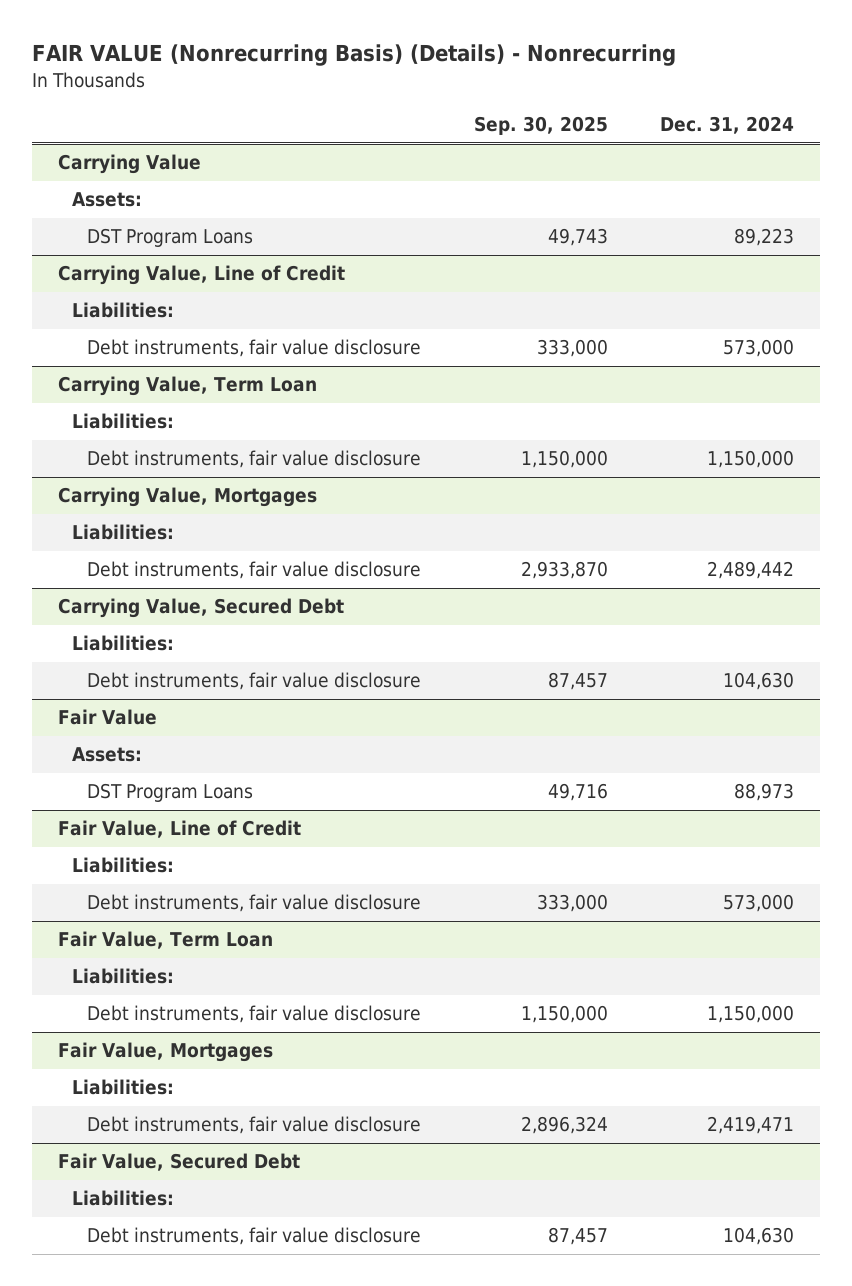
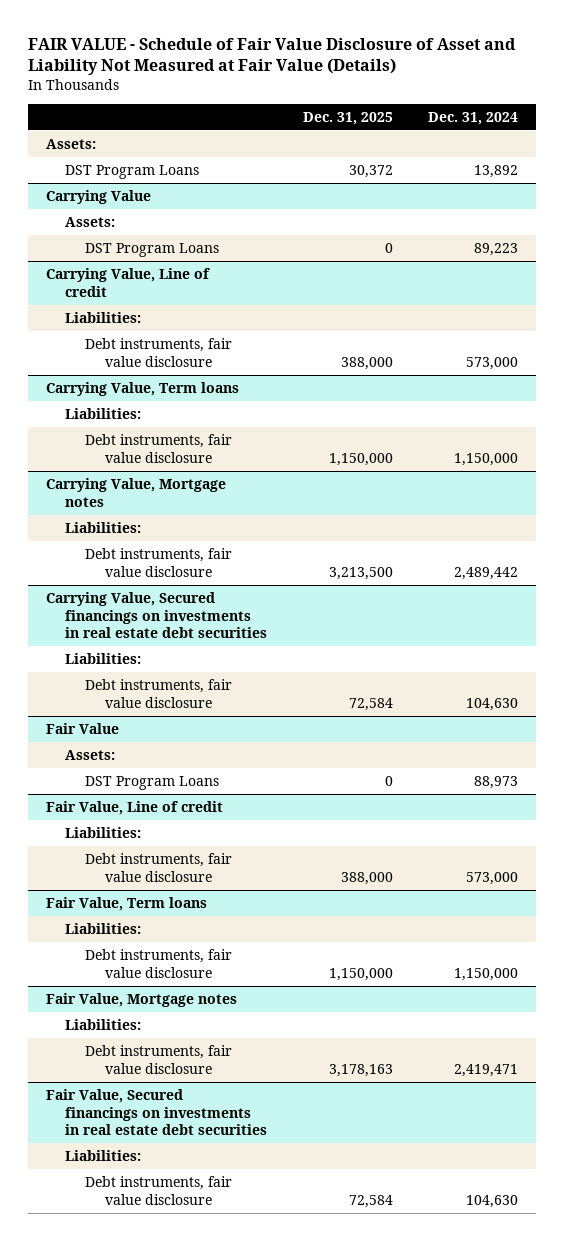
[31,44,676,67] FAIR VALUE (Nonrecurring Basis) (Details) - Nonrecurring -> [27,37,516,76] FAIR VALUE - Schedule of Fair Value Disclosure of Asset and Liability Not Measured at Fair Value (Details)
[473,116,608,136] Sep. 30, 2025 -> none
none -> [302,111,393,125] Dec. 31, 2025
none -> [45,138,96,149] Assets:
none -> [65,164,200,179] DST Program Loans
[57,265,345,286] Carrying Value, Line of Credit -> [45,267,210,297] Carrying Value, Line of credit
[57,376,317,397] Carrying Value, Term Loan -> [45,381,239,396] Carrying Value, Term loans
[57,487,317,508] Carrying Value, Mortgages -> none
none -> [45,477,226,507] Carrying Value, Mortgage notes
[57,598,344,619] Carrying Value, Secured Debt -> none
none -> [45,591,268,639] Carrying Value, Secured financings on investments in real estate debt securities
[57,820,301,839] Fair Value, Line of Credit -> [45,800,223,815] Fair Value, Line of credit
[57,931,273,950] Fair Value, Term Loan -> [45,896,207,911] Fair Value, Term loans
[57,1042,273,1063] Fair Value, Mortgages -> none
none -> [45,992,237,1007] Fair Value, Mortgage notes
[57,1153,300,1172] Fair Value, Secured Debt -> none
none -> [45,1088,268,1136] Fair Value, Secured financings on investments in real estate debt securities

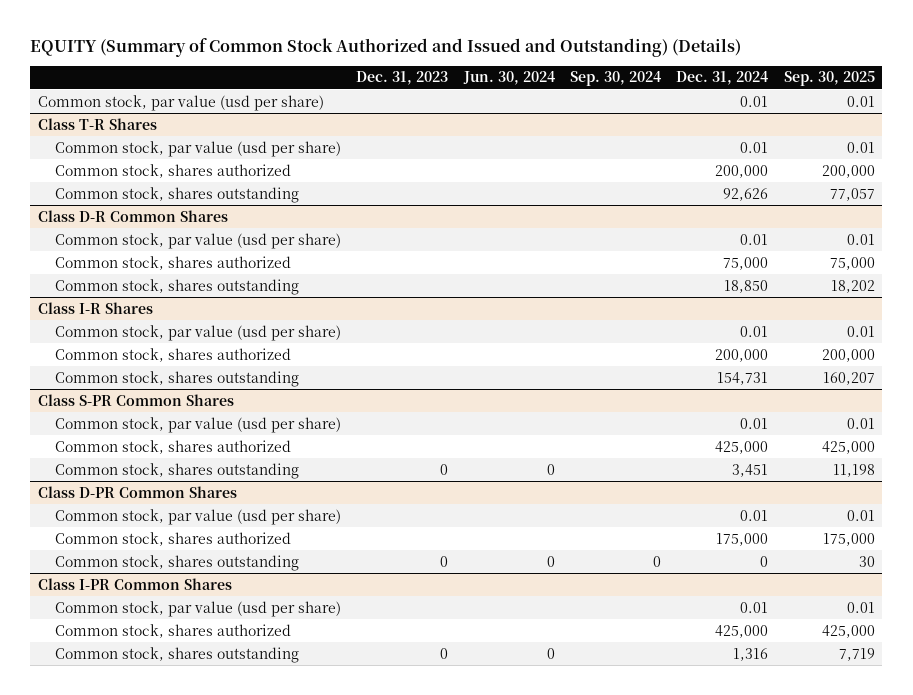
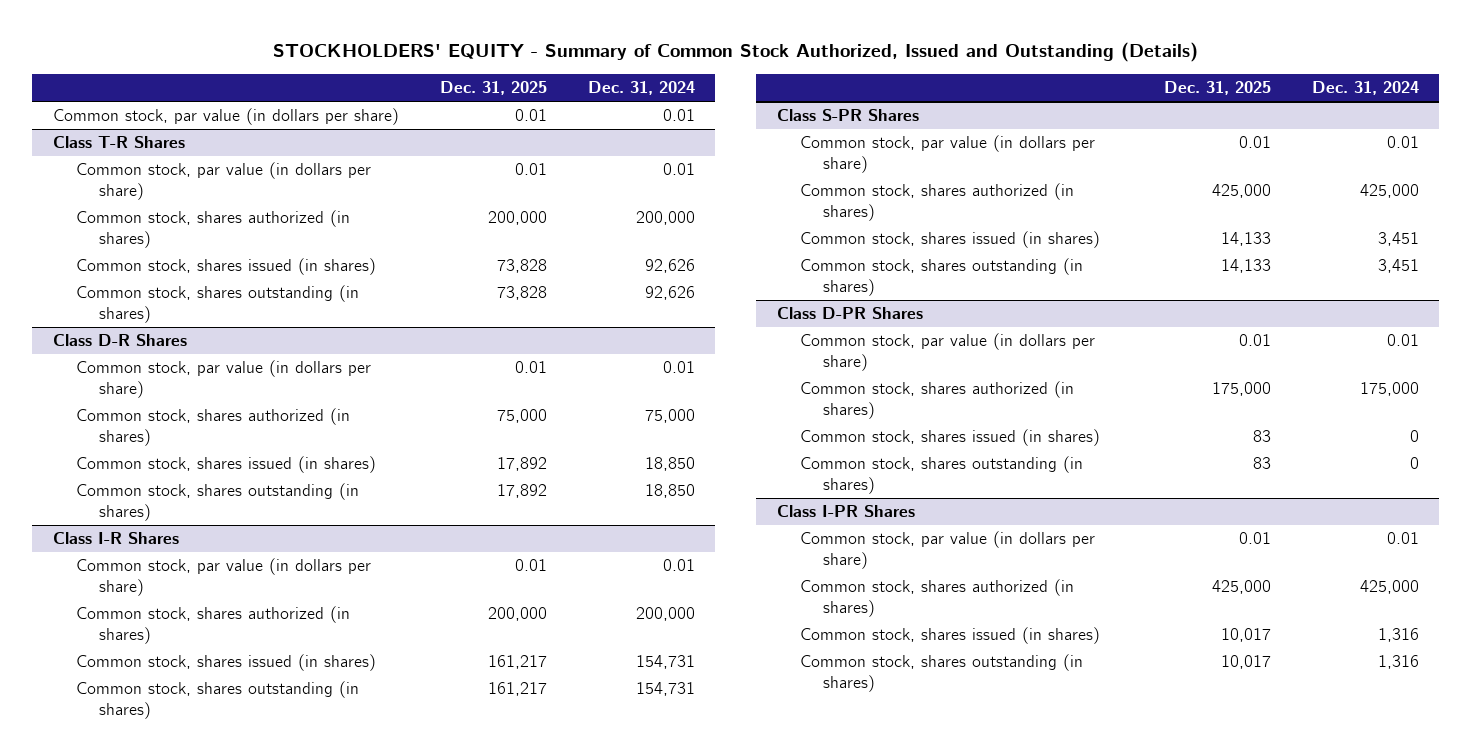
[30,37,742,57] EQUITY (Summary of Common Stock Authorized and Issued and Outstanding) (Details) -> [272,42,1198,63] STOCKHOLDERS' EQUITY - Summary of Common Stock Authorized, Issued and Outstanding (Details)
[356,71,449,86] Dec. 31, 2023 -> none
[462,71,555,86] Jun. 30, 2024 -> none
[570,71,662,87] Sep. 30, 2024 -> none
[783,71,875,87] Sep. 30, 2025 -> none
none -> [439,81,547,96] Dec. 31, 2025
[37,94,324,111] Common stock, par value (usd per share) -> [52,108,399,126] Common stock, par value (in dollars per share)
[55,140,342,157] Common stock, par value (usd per share) -> [75,162,371,200] Common stock, par value (in dollars per share)
[55,163,292,178] Common stock, shares authorized -> [75,210,350,248] Common stock, shares authorized (in shares)
none -> [75,258,376,276] Common stock, shares issued (in shares)
[55,186,300,203] Common stock, shares outstanding -> [75,285,359,323] Common stock, shares outstanding (in shares)
[37,209,228,222] Class D-R Common Shares -> [52,334,187,347] Class D-R Shares
[55,232,342,249] Common stock, par value (usd per share) -> [75,360,371,398] Common stock, par value (in dollars per share)
[55,255,292,270] Common stock, shares authorized -> [75,408,350,446] Common stock, shares authorized (in shares)
none -> [75,456,376,474] Common stock, shares issued (in shares)
[55,278,300,295] Common stock, shares outstanding -> [75,483,359,521] Common stock, shares outstanding (in shares)
[55,324,342,341] Common stock, par value (usd per share) -> [75,558,371,596] Common stock, par value (in dollars per share)
[55,347,292,362] Common stock, shares authorized -> [75,606,350,644] Common stock, shares authorized (in shares)
none -> [75,654,376,672] Common stock, shares issued (in shares)
[55,370,300,387] Common stock, shares outstanding -> [75,681,359,719] Common stock, shares outstanding (in shares)
[37,393,234,406] Class S-PR Common Shares -> [776,109,919,122] Class S-PR Shares
[55,416,342,433] Common stock, par value (usd per share) -> [799,135,1095,173] Common stock, par value (in dollars per share)
[55,439,292,454] Common stock, shares authorized -> [799,183,1074,221] Common stock, shares authorized (in shares)
none -> [799,231,1100,249] Common stock, shares issued (in shares)
[55,462,300,479] Common stock, shares outstanding -> [799,258,1083,296] Common stock, shares outstanding (in shares)
[37,485,237,498] Class D-PR Common Shares -> [776,307,923,320] Class D-PR Shares
[55,508,342,525] Common stock, par value (usd per share) -> [799,333,1095,371] Common stock, par value (in dollars per share)
[55,531,292,546] Common stock, shares authorized -> [799,381,1074,419] Common stock, shares authorized (in shares)
none -> [799,429,1100,447] Common stock, shares issued (in shares)
[55,554,300,571] Common stock, shares outstanding -> [799,456,1083,494] Common stock, shares outstanding (in shares)
[37,577,232,590] Class I-PR Common Shares -> [776,505,915,518] Class I-PR Shares
[55,600,342,617] Common stock, par value (usd per share) -> [799,531,1095,569] Common stock, par value (in dollars per share)
[55,623,292,638] Common stock, shares authorized -> [799,579,1074,617] Common stock, shares authorized (in shares)
none -> [799,627,1100,645] Common stock, shares issued (in shares)
[55,646,300,663] Common stock, shares outstanding -> [799,654,1083,692] Common stock, shares outstanding (in shares)

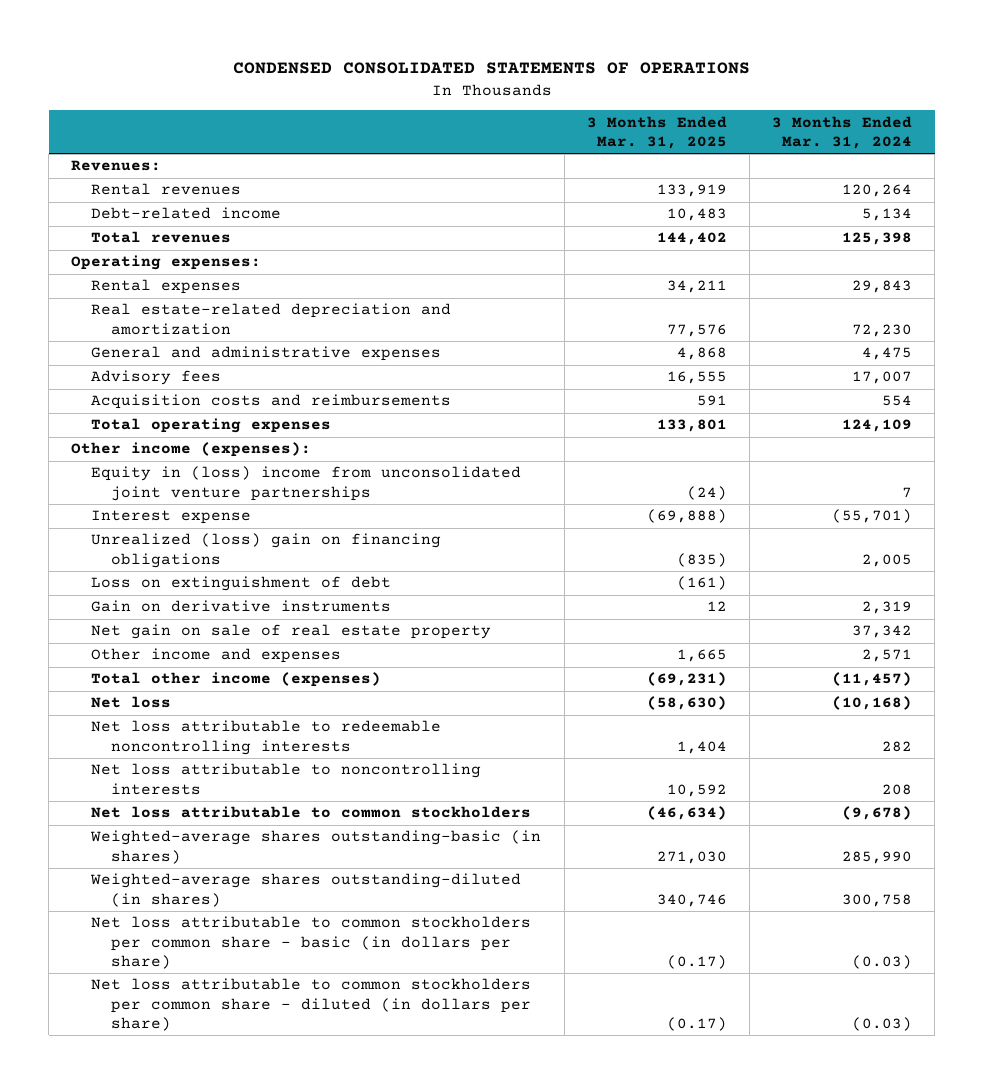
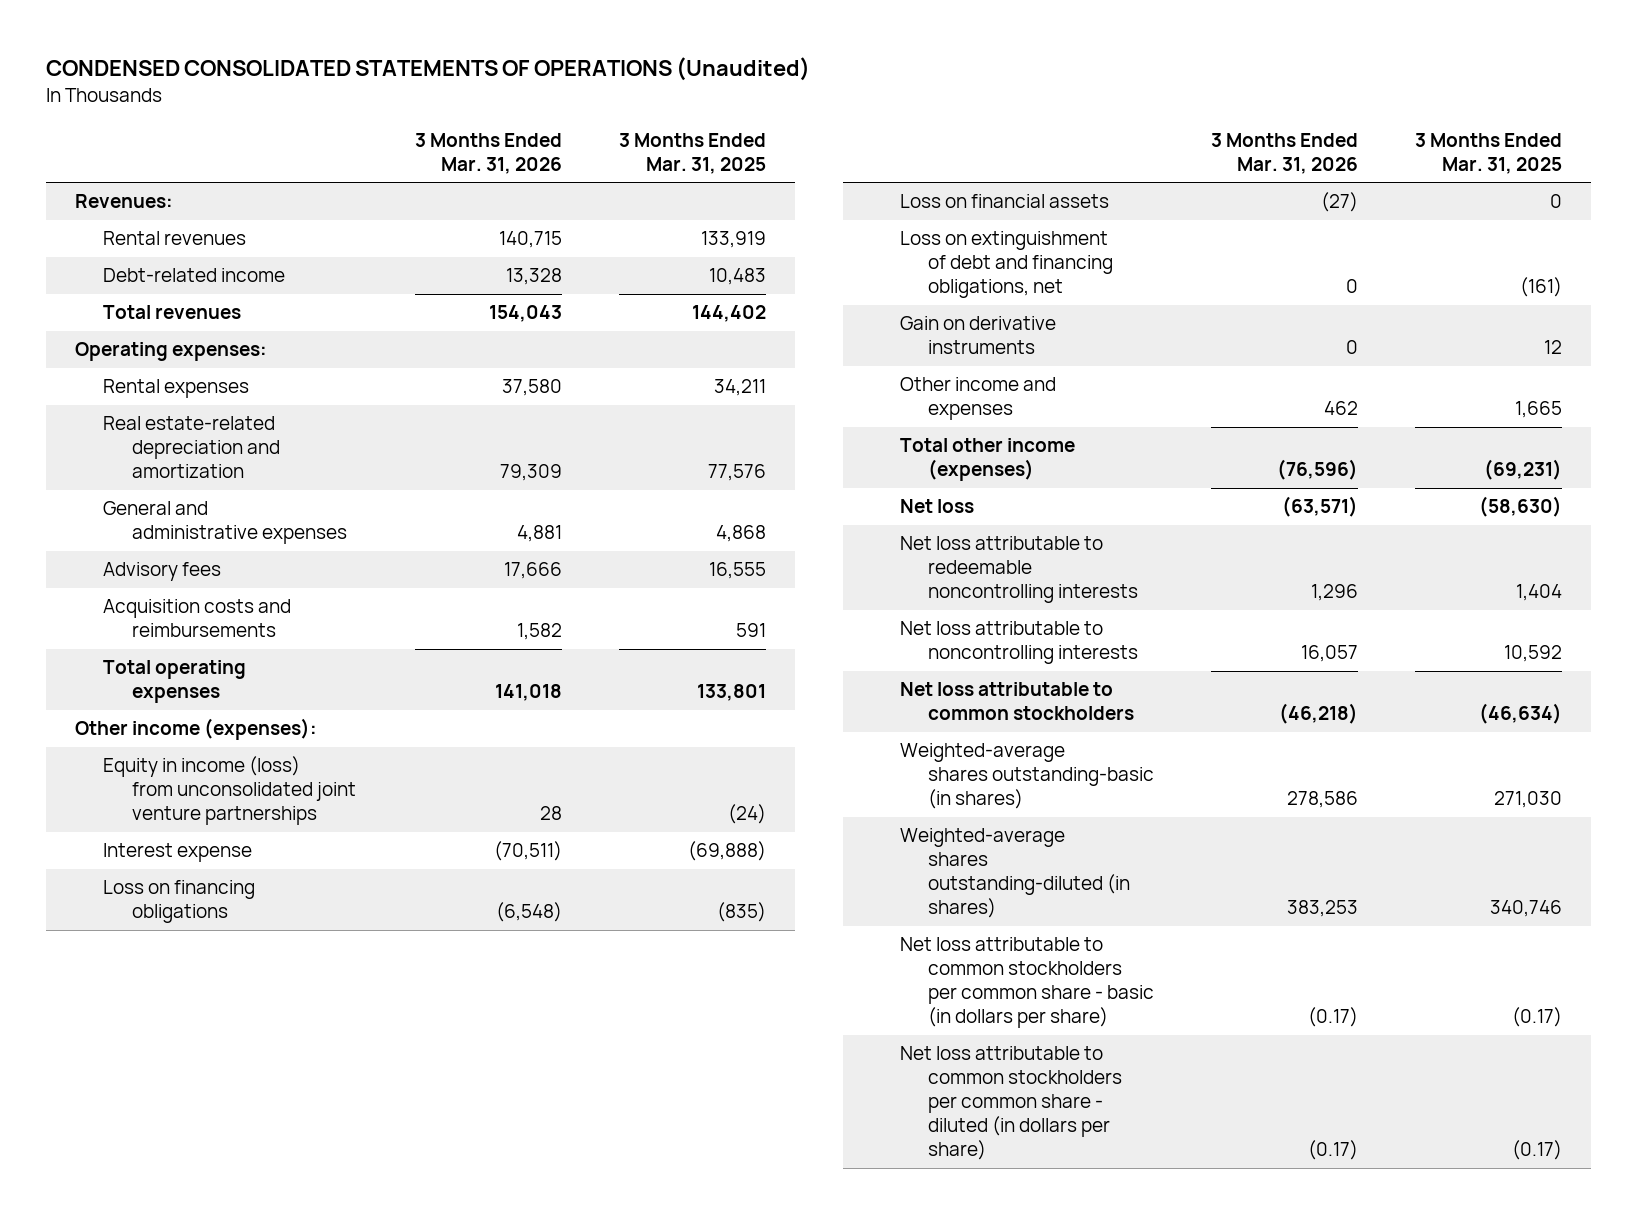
[232,62,750,75] CONDENSED CONSOLIDATED STATEMENTS OF OPERATIONS -> [46,57,811,82] CONDENSED CONSOLIDATED STATEMENTS OF OPERATIONS (Unaudited)
[772,115,913,150] 3 Months Ended Mar. 31, 2024 -> none
none -> [414,132,562,174] 3 Months Ended Mar. 31, 2026
[91,466,522,501] Equity in (loss) income from unconsolidated joint venture partnerships -> [103,756,356,826] Equity in income (loss) from unconsolidated joint venture partnerships
[91,533,442,568] Unrealized (loss) gain on financing obligations -> [103,880,256,924] Loss on financing obligations
none -> [899,194,1109,209] Loss on financial assets
[91,576,392,592] Loss on extinguishment of debt -> [899,231,1113,299] Loss on extinguishment of debt and financing obligations, net
[91,624,492,640] Net gain on sale of real estate property -> none

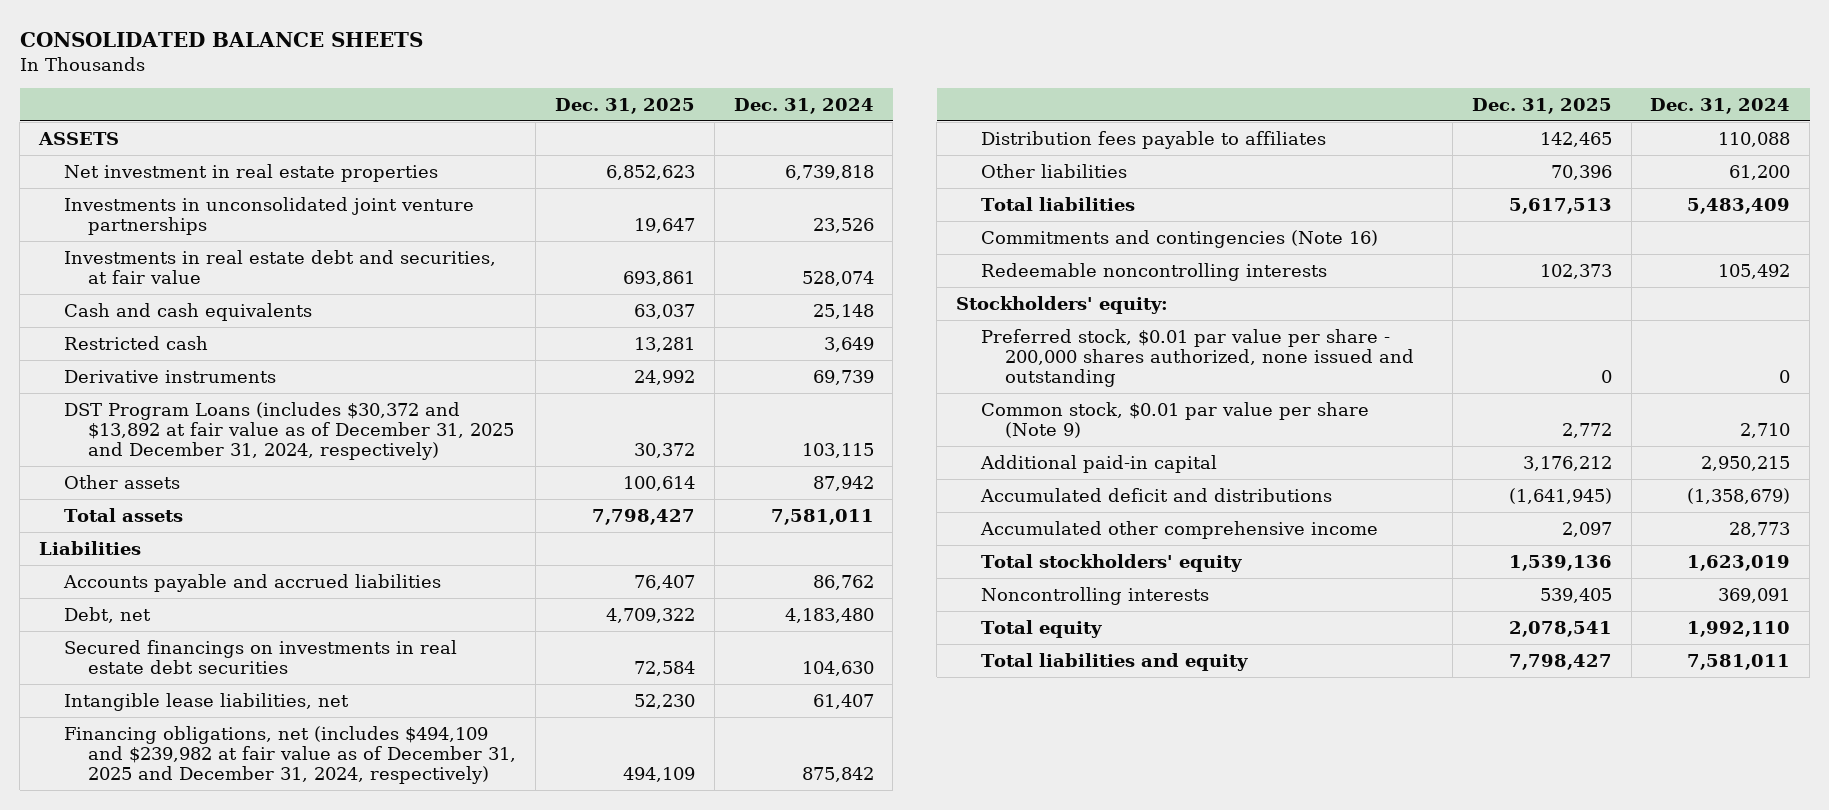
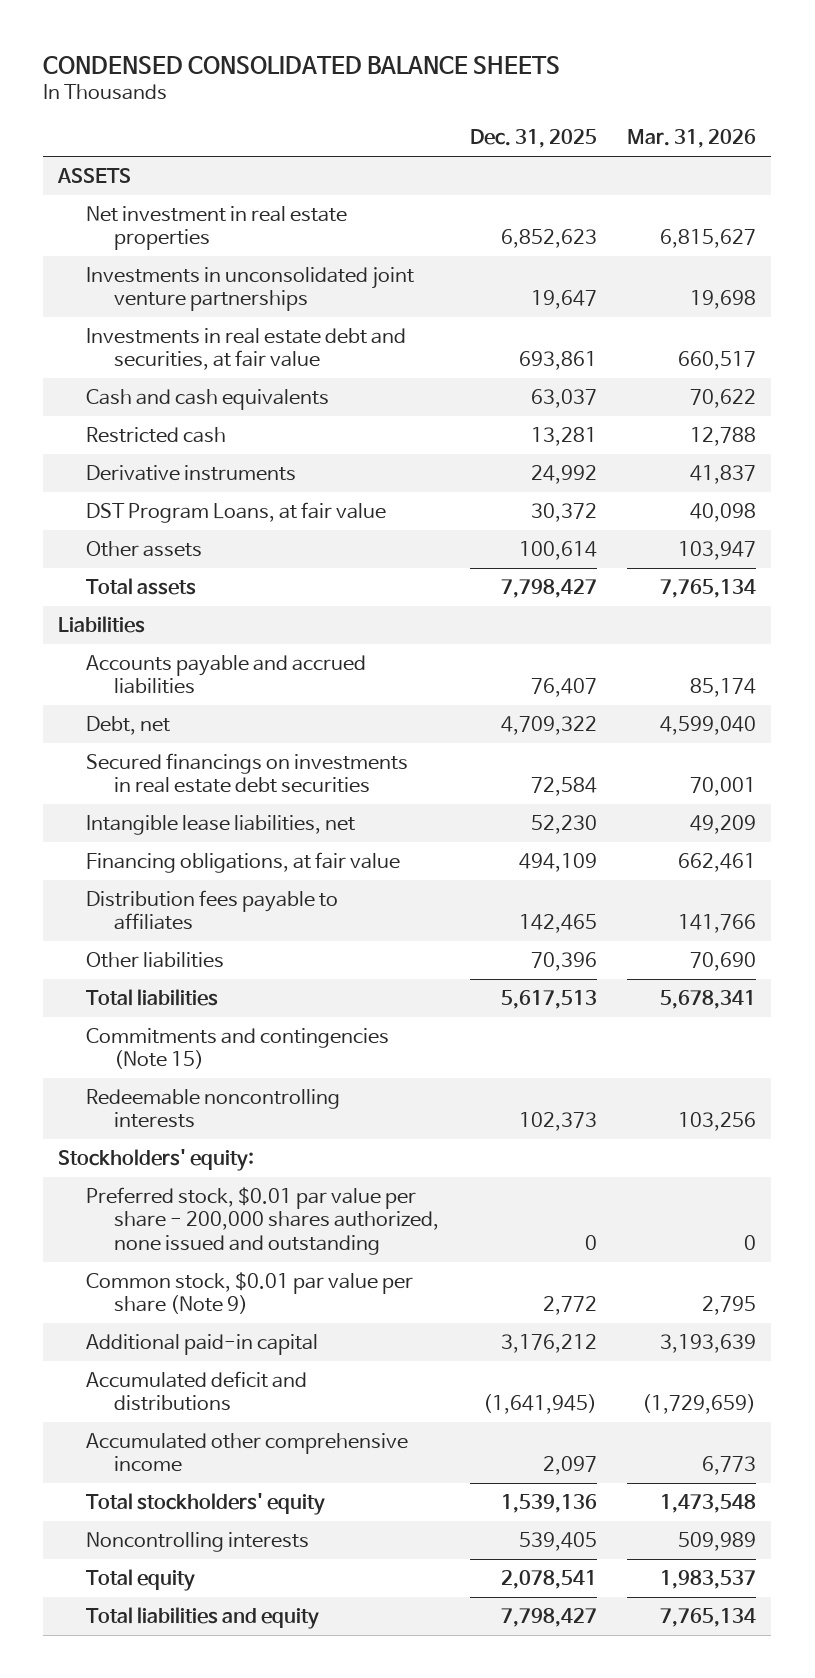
[19,31,423,47] CONSOLIDATED BALANCE SHEETS -> [43,56,561,75] CONDENSED CONSOLIDATED BALANCE SHEETS
[733,97,874,114] Dec. 31, 2024 -> none
none -> [627,129,757,149] Mar. 31, 2026
[63,401,515,461] DST Program Loans (includes $30,372 and $13,892 at fair value as of December 31, 2025 and December 31, 2024, respectively) -> [86,501,387,523] DST Program Loans, at fair value
[63,725,517,785] Financing obligations, net (includes $494,109 and $239,982 at fair value as of December 31, 2025 and December 31, 2024, respectively) -> [86,851,401,873] Financing obligations, at fair value
[980,229,1378,248] Commitments and contingencies (Note 16) -> [86,1027,390,1070] Commitments and contingencies (Note 15)

